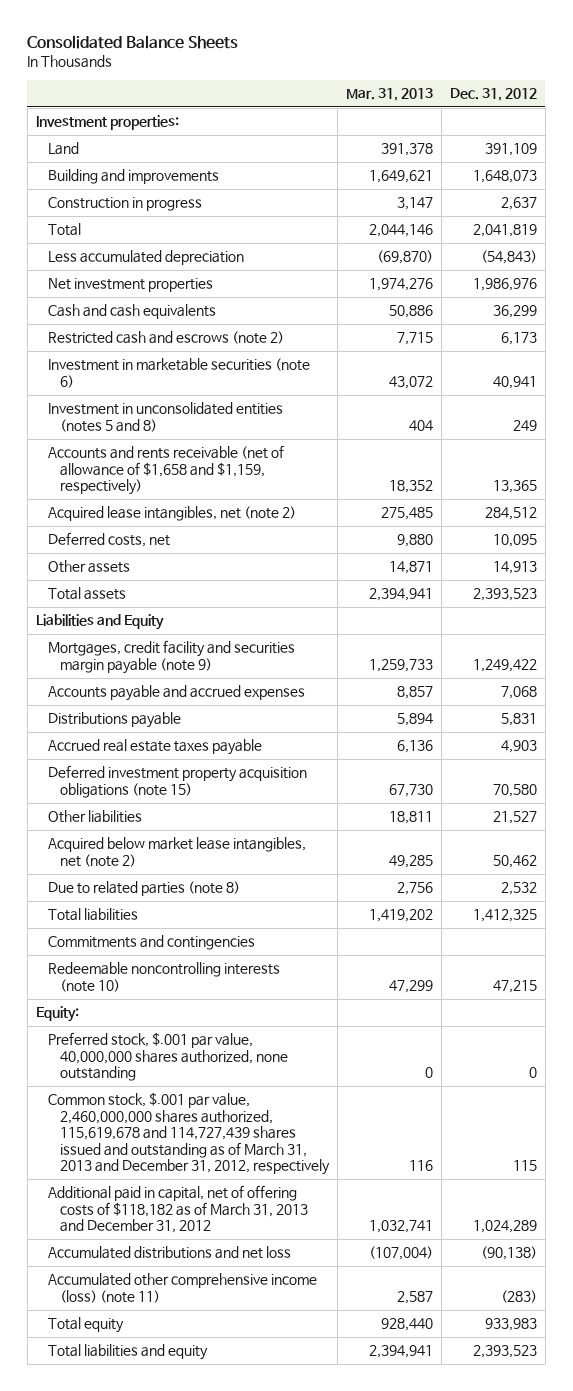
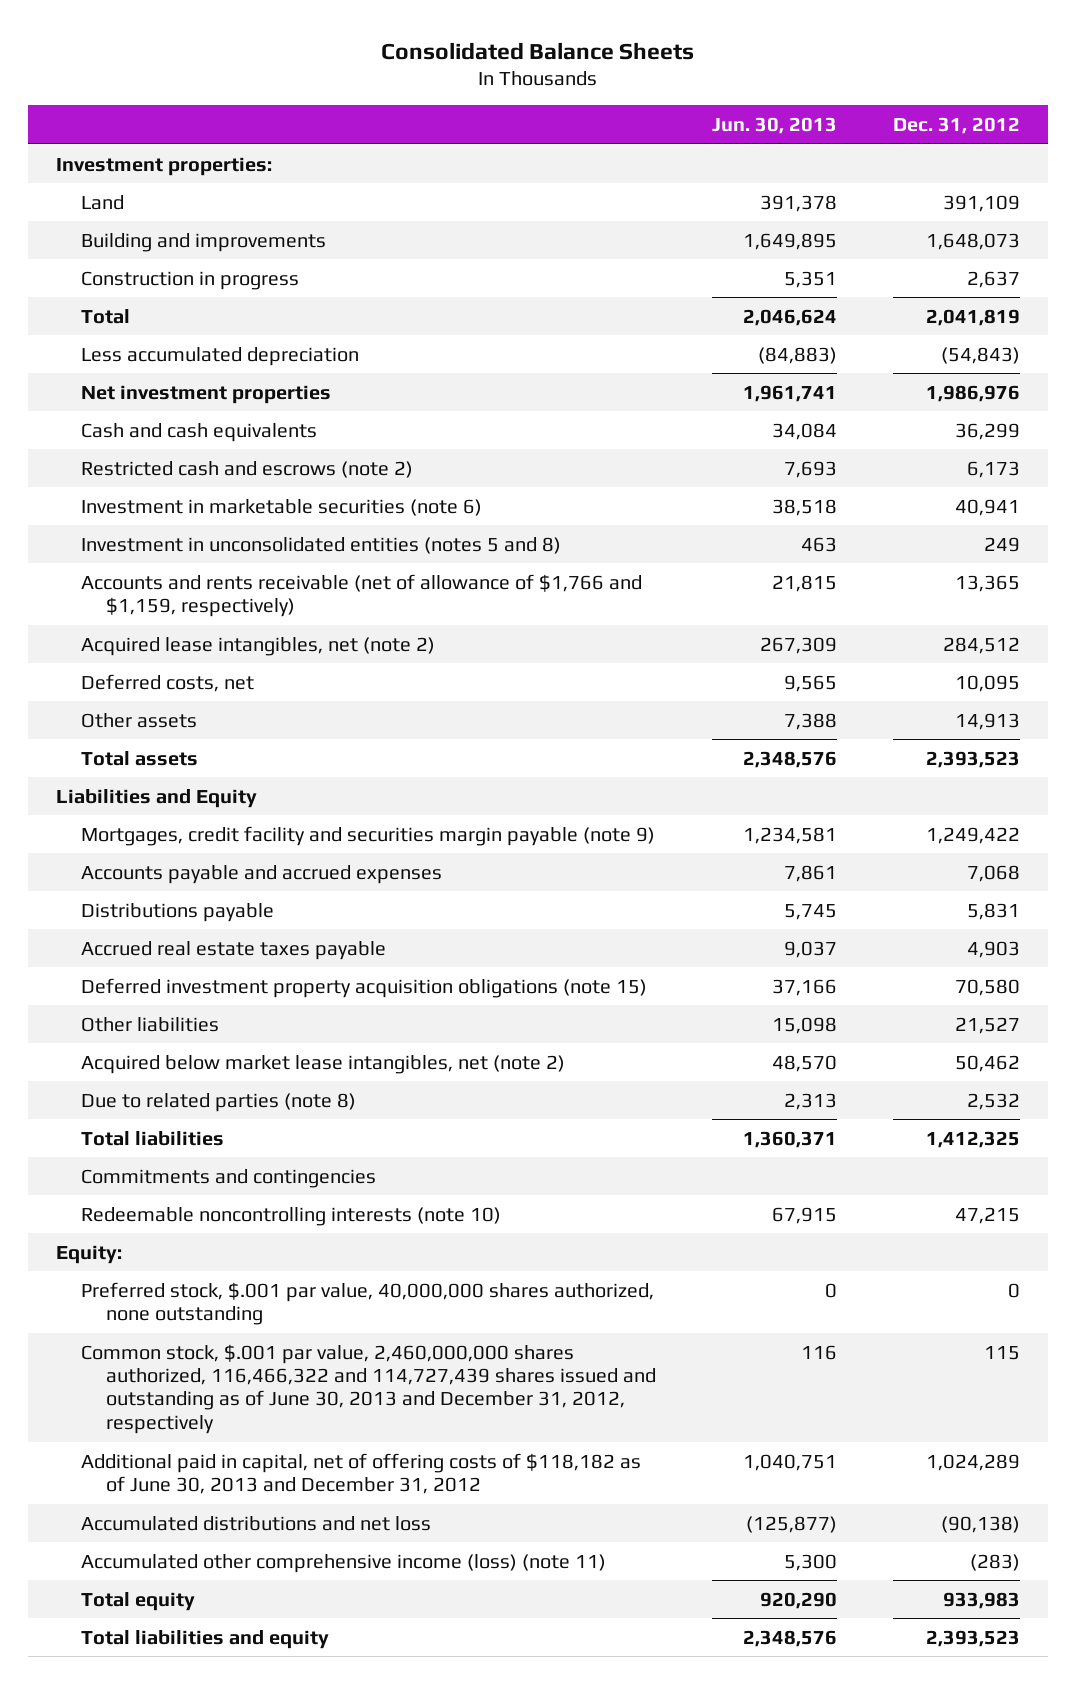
[346,87,434,101] Mar. 31, 2013 -> none
none -> [711,116,837,134] Jun. 30, 2013
[48,445,285,496] Accounts and rents receivable (net of allowance of $1,658 and $1,159, respectively) -> [80,573,642,618] Accounts and rents receivable (net of allowance of $1,766 and $1,159, respectively)
[48,1092,331,1176] Common stock, $.001 par value, 2,460,000,000 shares authorized, 115,619,678 and 114,727,439 shares issued and outstanding as of March 31, 2013 and December 31, 2012, respectively -> [80,1343,656,1434] Common stock, $.001 par value, 2,460,000,000 shares authorized, 116,466,322 and 114,727,439 shares issued and outstanding as of June 30, 2013 and December 31, 2012, respectively
[48,1185,309,1234] Additional paid in capital, net of offering costs of $118,182 as of March 31, 2013 and December 31, 2012 -> [80,1452,641,1495] Additional paid in capital, net of offering costs of $118,182 as of June 30, 2013 and December 31, 2012

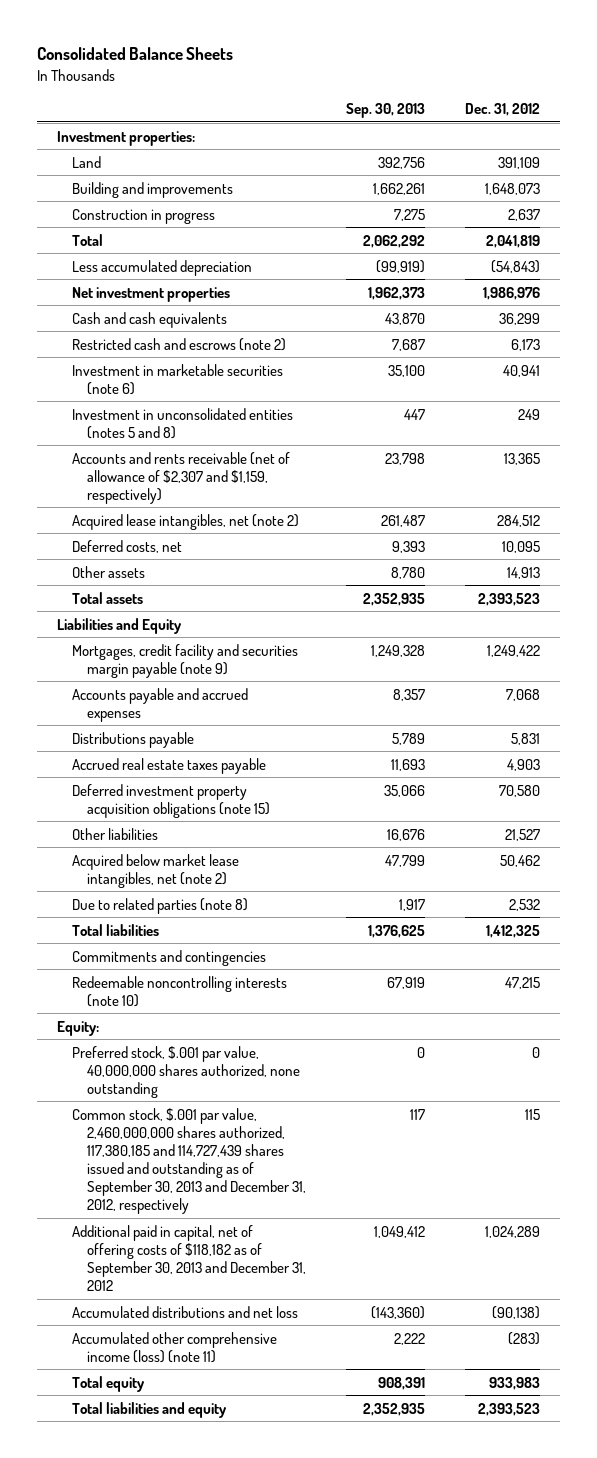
[711,116,837,134] Jun. 30, 2013 -> none
none -> [346,103,426,119] Sep. 30, 2013
[80,573,642,618] Accounts and rents receivable (net of allowance of $1,766 and $1,159, respectively) -> [72,451,291,504] Accounts and rents receivable (net of allowance of $2,307 and $1,159, respectively)
[80,1343,656,1434] Common stock, $.001 par value, 2,460,000,000 shares authorized, 116,466,322 and 114,727,439 shares issued and outstanding as of June 30, 2013 and December 31, 2012, respectively -> [72,1107,307,1215] Common stock, $.001 par value, 2,460,000,000 shares authorized, 117,380,185 and 114,727,439 shares issued and outstanding as of September 30, 2013 and December 31, 2012, respectively
[80,1452,641,1495] Additional paid in capital, net of offering costs of $118,182 as of June 30, 2013 and December 31, 2012 -> [72,1224,307,1291] Additional paid in capital, net of offering costs of $118,182 as of September 30, 2013 and December 31, 2012

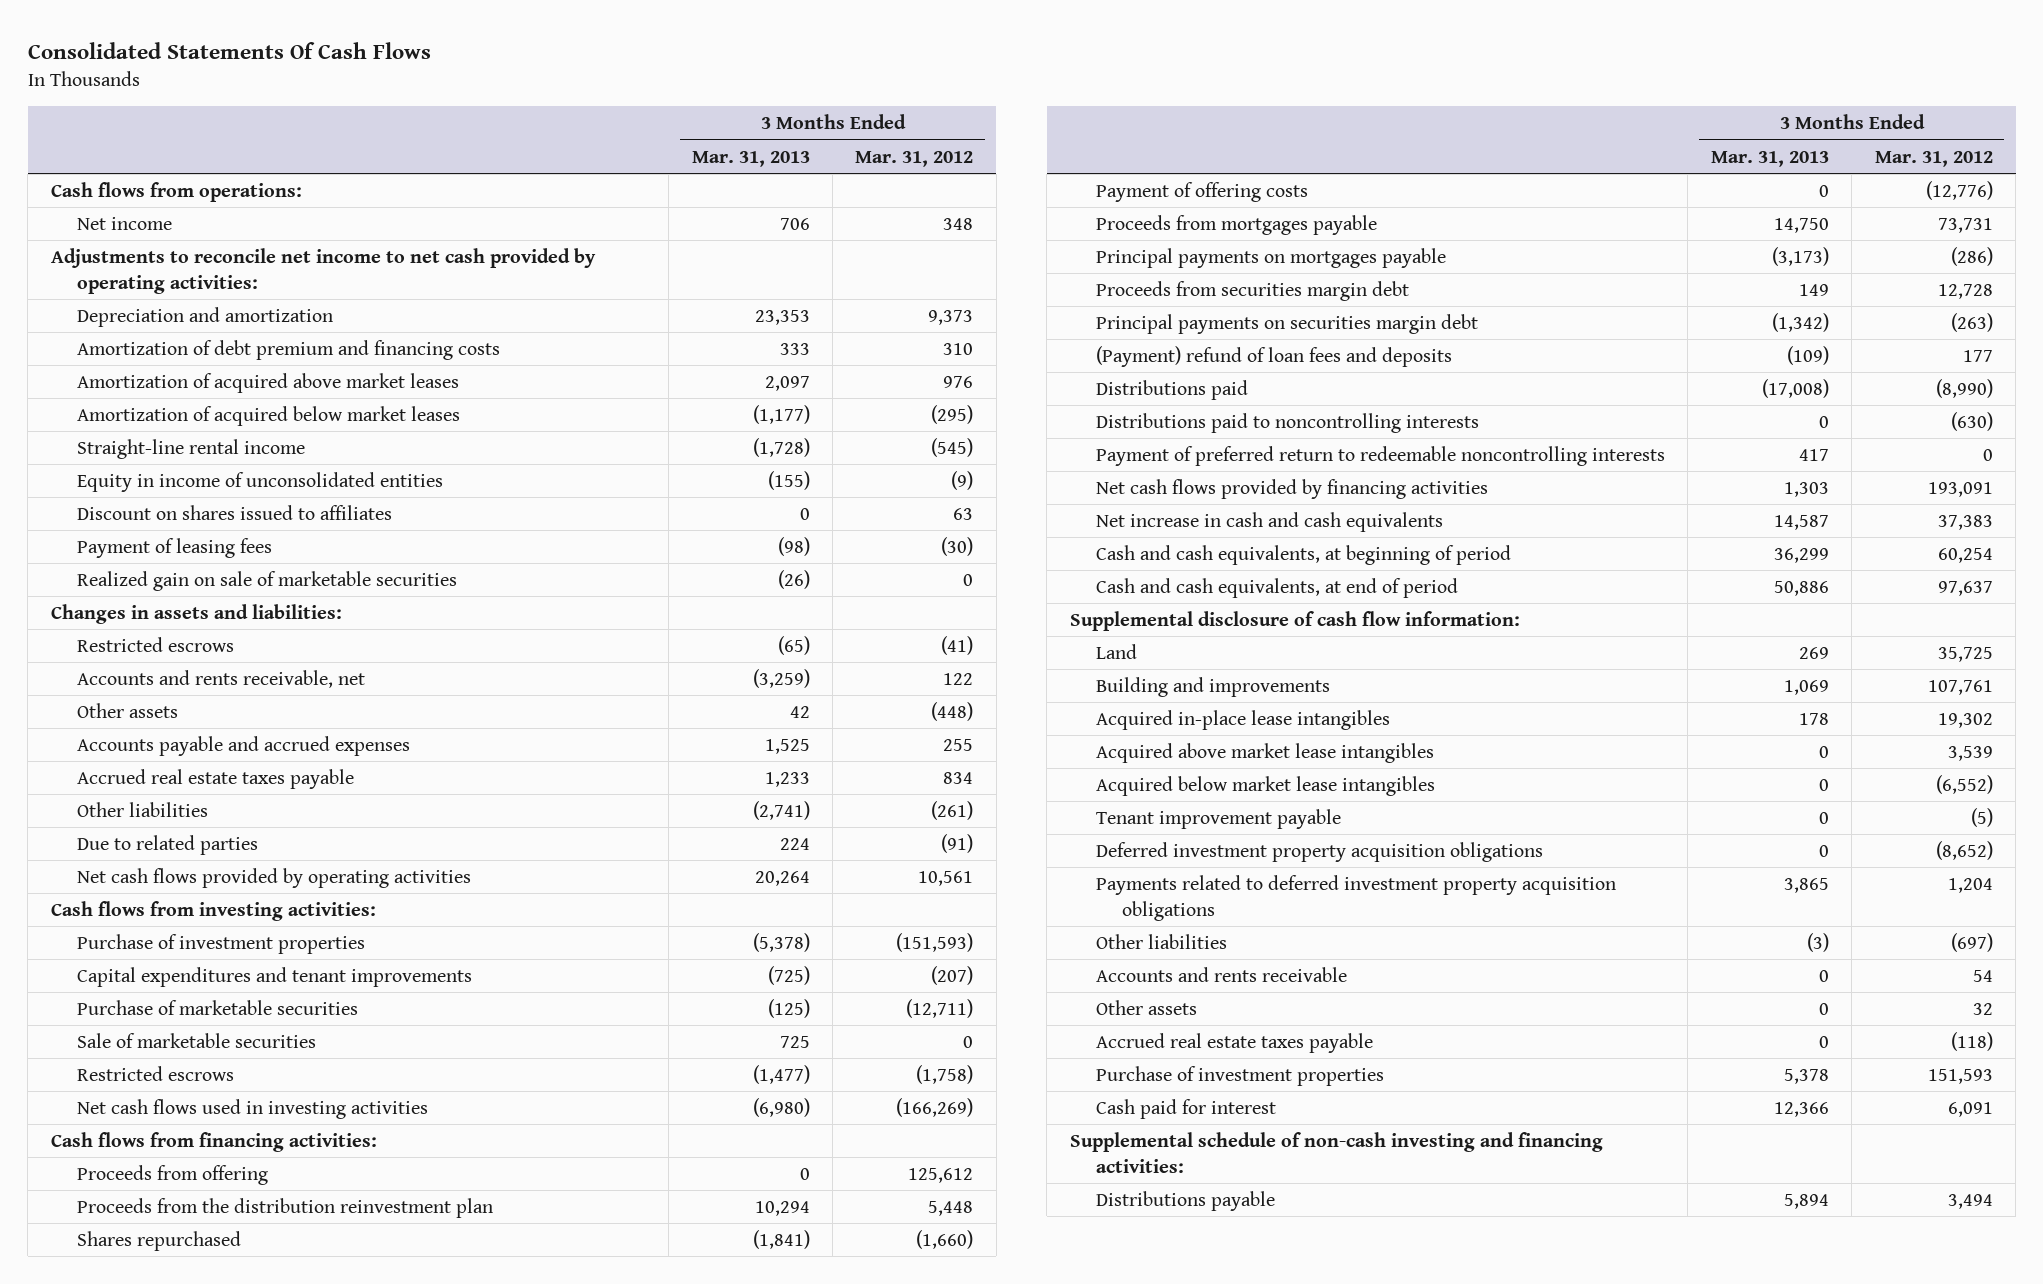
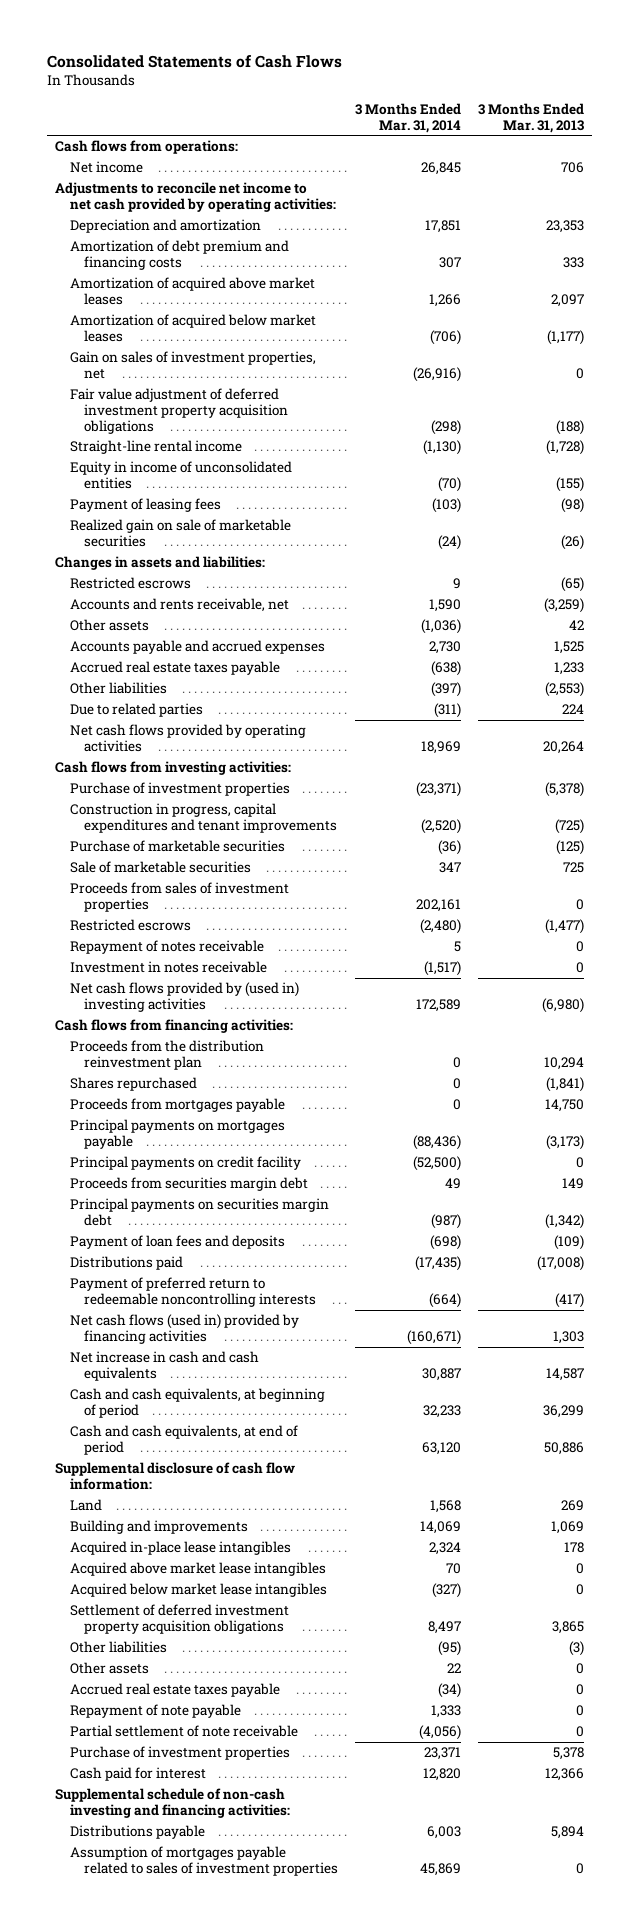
[27,42,431,60] Consolidated Statements Of Cash Flows -> [46,55,342,69] Consolidated Statements of Cash Flows
[855,150,974,167] Mar. 31, 2012 -> none
none -> [354,102,461,133] 3 Months Ended Mar. 31, 2014
none -> [69,351,316,380] Gain on sales of investment properties, net
none -> [69,388,289,434] Fair value adjustment of deferred investment property acquisition obligations
[76,504,392,520] Discount on shares issued to affiliates -> none
[752,800,810,820] (2,741) -> [544,682,584,698] (2,553)
[76,966,472,987] Capital expenditures and tenant improvements -> [69,803,338,834] Construction in progress, capital expenditures and tenant improvements
none -> [69,882,289,913] Proceeds from sales of investment properties
none -> [69,940,264,955] Repayment of notes receivable
none -> [69,961,267,974] Investment in notes receivable
[76,1098,428,1119] Net cash flows used in investing activities -> [69,982,299,1013] Net cash flows provided by (used in) investing activities
[76,1164,268,1185] Proceeds from offering -> none
[1095,181,1308,202] Payment of offering costs -> none
none -> [69,1156,301,1171] Principal payments on credit facility
[1095,345,1452,367] (Payment) refund of loan fees and deposits -> [69,1235,285,1250] Payment of loan fees and deposits
[1095,412,1479,433] Distributions paid to noncontrolling interests -> none
[1798,448,1829,461] 417 -> [554,1293,584,1309] (417)
[1095,478,1488,499] Net cash flows provided by financing activities -> [69,1314,299,1345] Net cash flows (used in) provided by financing activities
[1095,808,1341,829] Tenant improvement payable -> none
[1095,841,1543,862] Deferred investment property acquisition obligations -> none
[1095,874,1616,921] Payments related to deferred investment property acquisition obligations -> [69,1604,289,1635] Settlement of deferred investment property acquisition obligations
[1095,966,1347,982] Accounts and rents receivable -> none
none -> [69,1704,241,1719] Repayment of note payable
none -> [69,1725,298,1738] Partial settlement of note receivable
none -> [69,1846,339,1877] Assumption of mortgages payable related to sales of investment properties

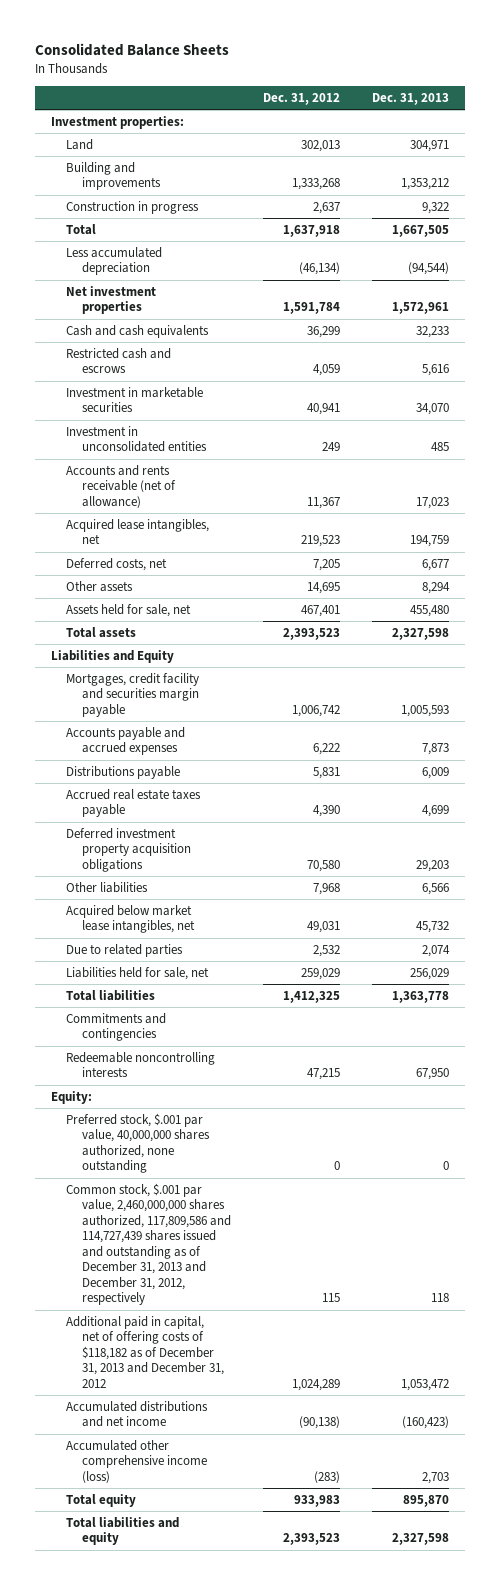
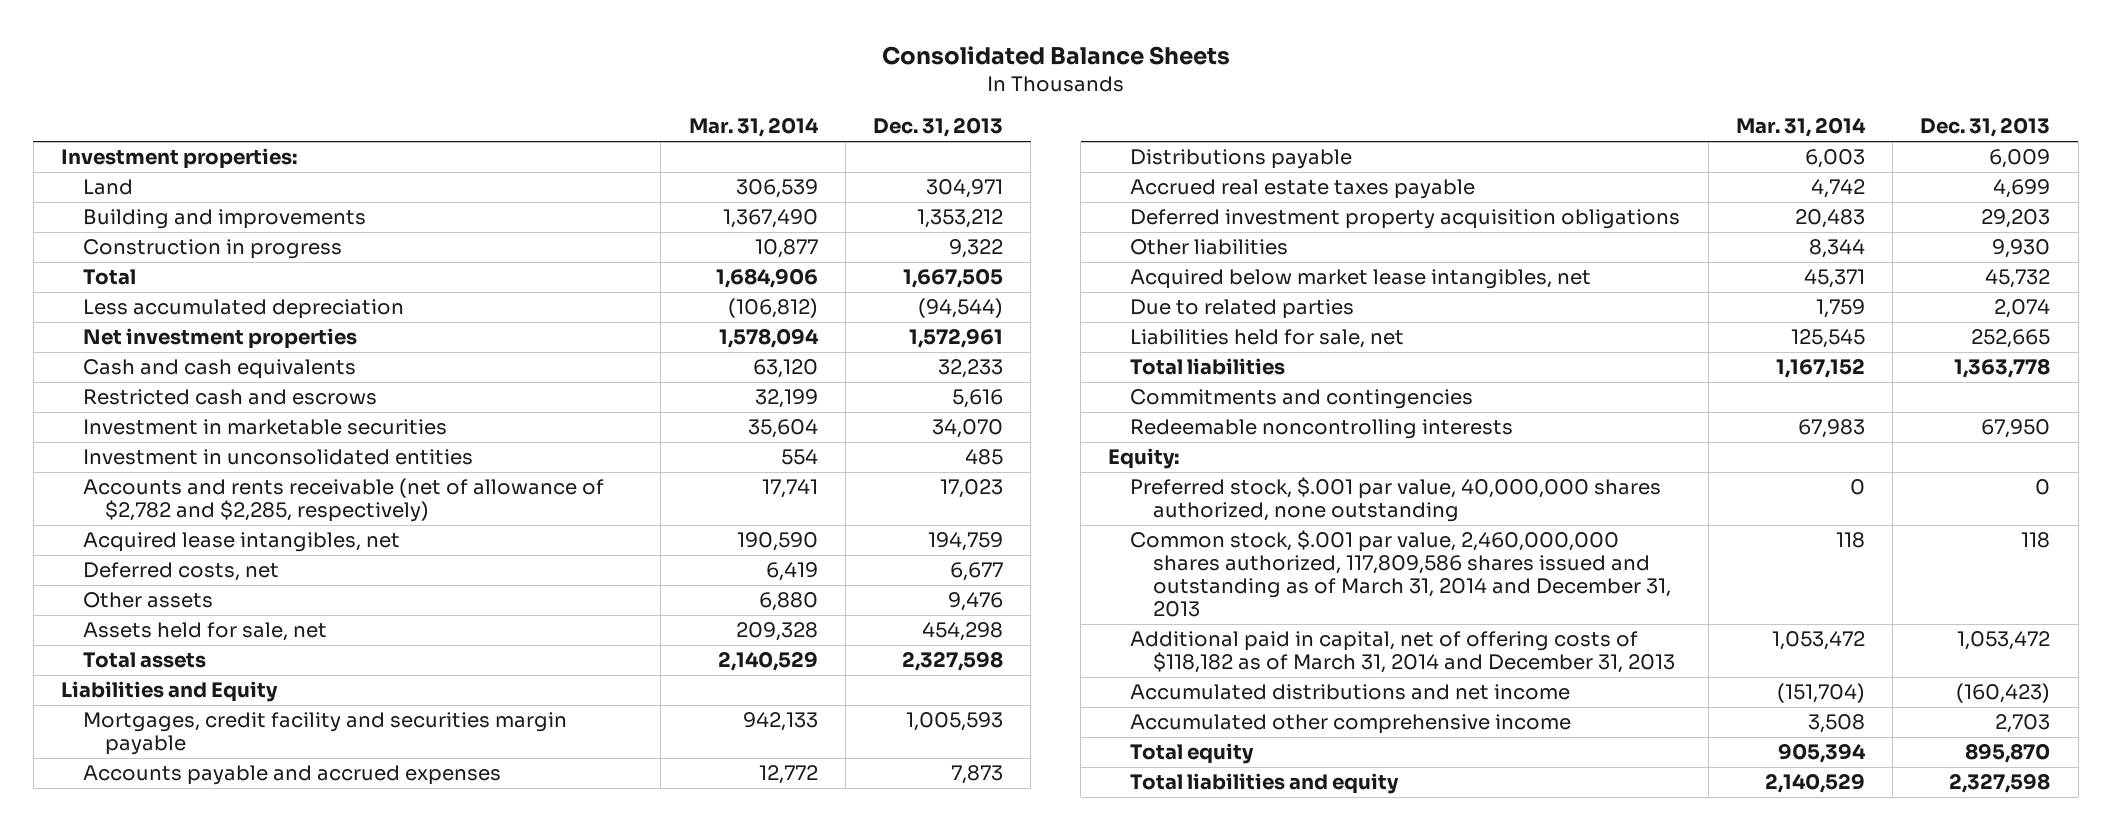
[262,93,340,106] Dec. 31, 2012 -> none
none -> [688,117,819,138] Mar. 31, 2014
[66,464,177,508] Accounts and rents receivable (net of allowance) -> [83,478,605,523] Accounts and rents receivable (net of allowance of $2,782 and $2,285, respectively)
[421,581,450,594] 8,294 -> [948,592,1004,612] 9,476
[409,604,449,617] 455,480 -> [922,622,1004,642] 454,298
[421,882,449,895] 6,566 -> [1992,239,2051,259] 9,930
[409,967,449,980] 256,029 -> [1971,329,2051,349] 252,665
[66,1182,232,1306] Common stock, $.001 par value, 2,460,000,000 shares authorized, 117,809,586 and 114,727,439 shares issued and outstanding as of December 31, 2013 and December 31, 2012, respectively -> [1130,530,1671,617] Common stock, $.001 par value, 2,460,000,000 shares authorized, 117,809,586 shares issued and outstanding as of March 31, 2014 and December 31, 2013
[66,1315,225,1388] Additional paid in capital, net of offering costs of $118,182 as of December 31, 2013 and December 31, 2012 -> [1130,631,1675,674] Additional paid in capital, net of offering costs of $118,182 as of March 31, 2014 and December 31, 2013
[66,1439,208,1483] Accumulated other comprehensive income (loss) -> [1130,714,1572,735] Accumulated other comprehensive income

